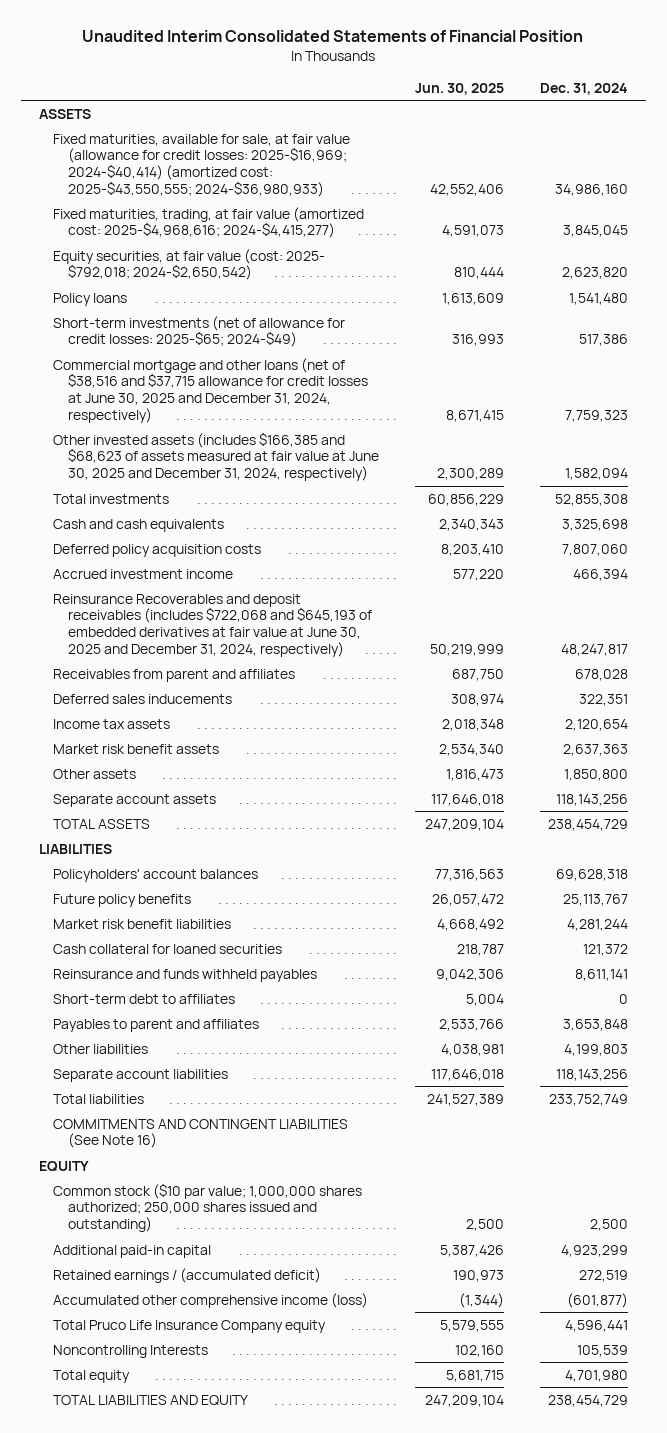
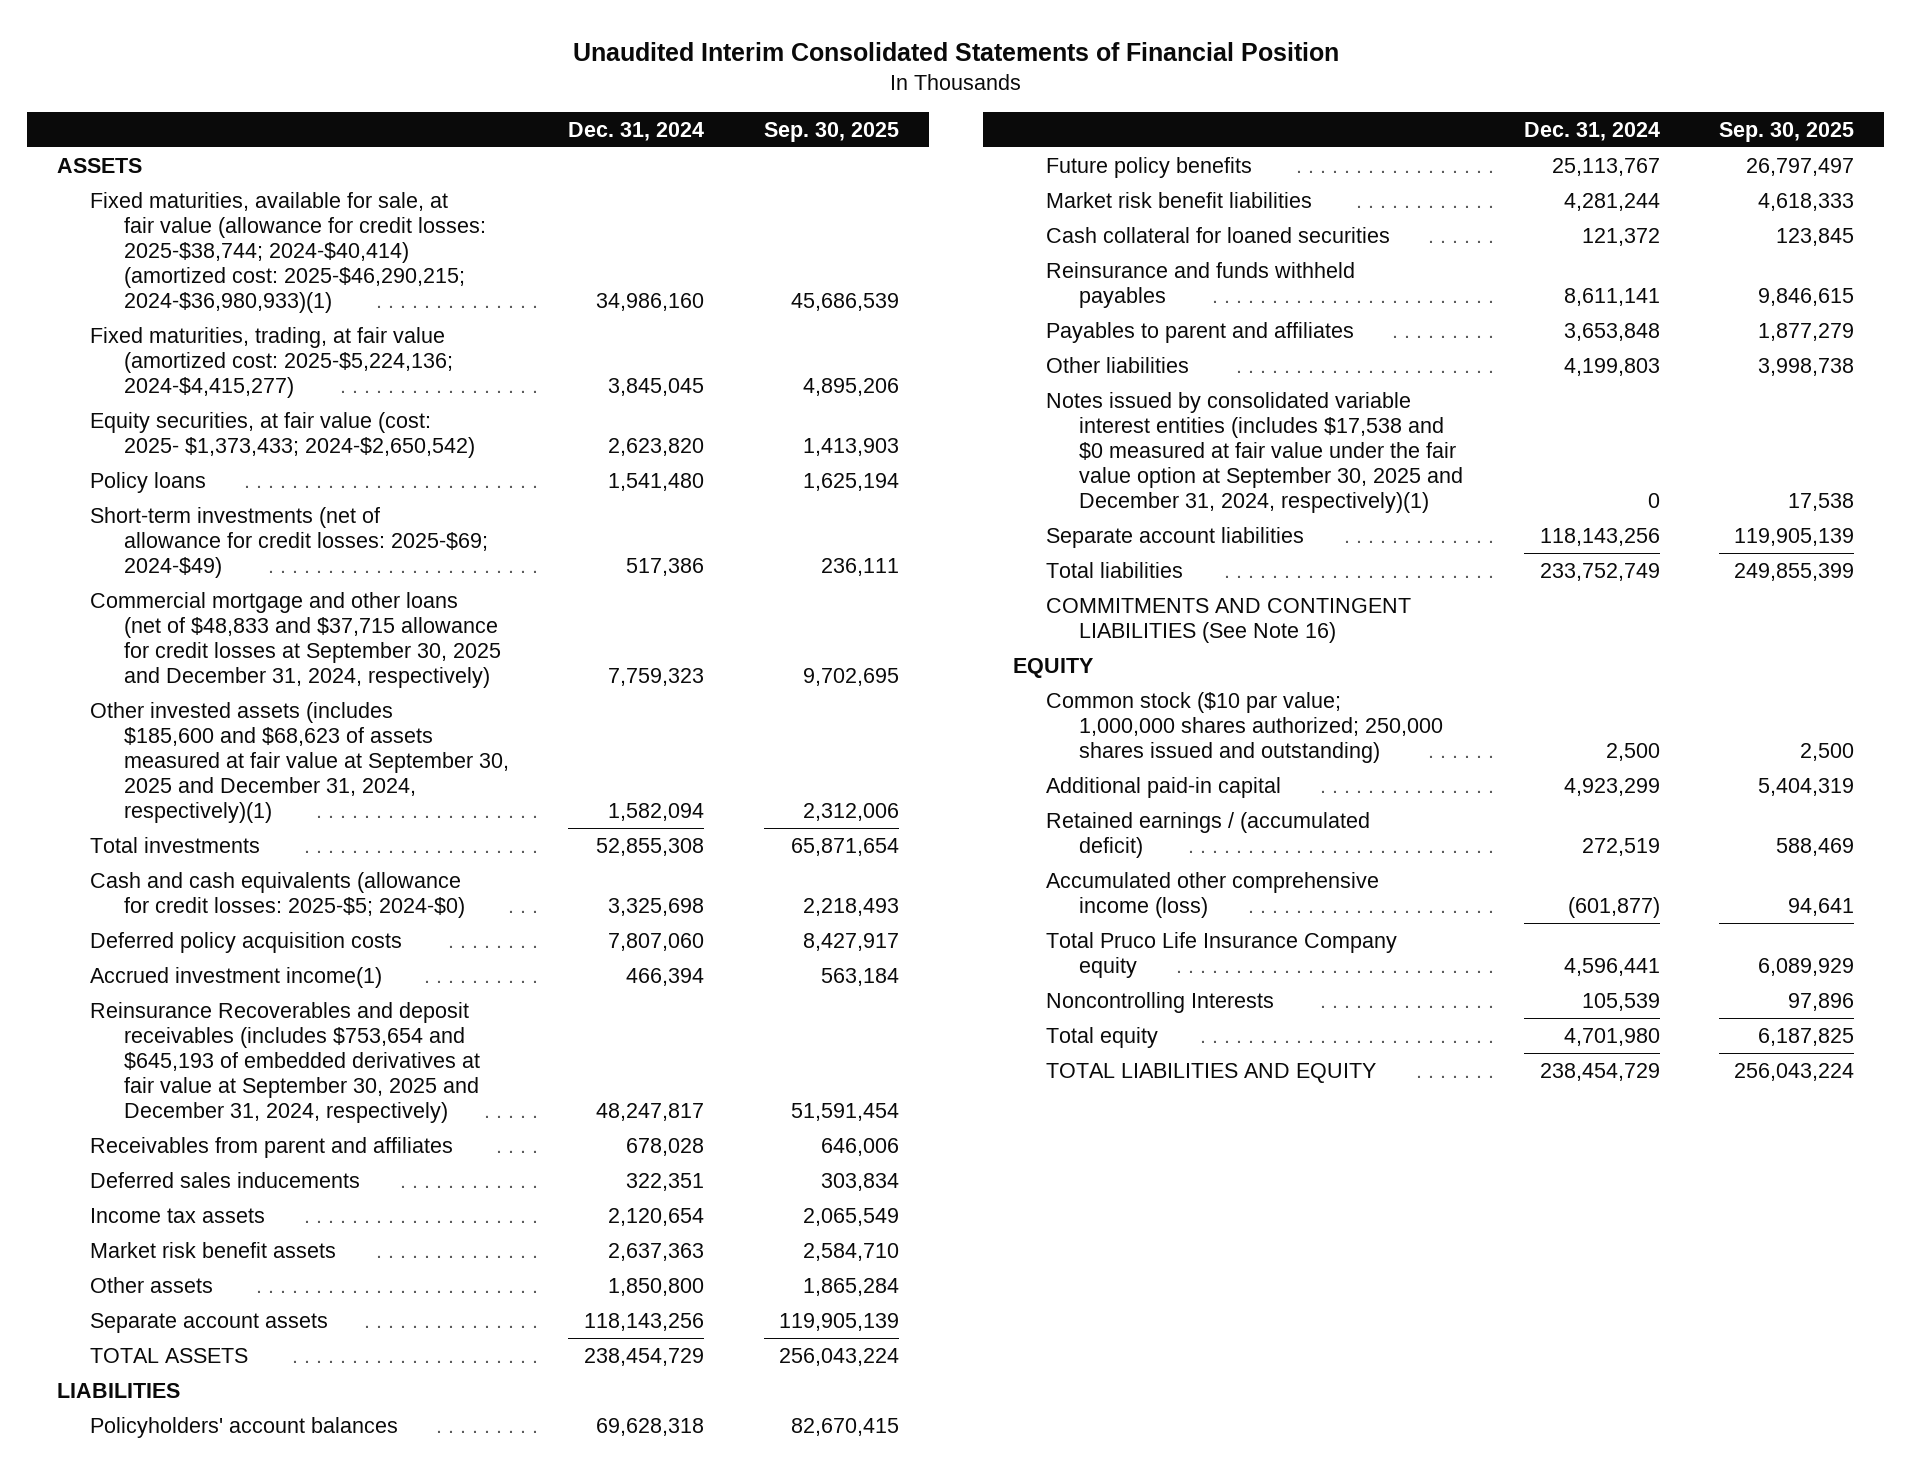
[414,82,504,95] Jun. 30, 2025 -> none
none -> [763,121,899,142] Sep. 30, 2025
[53,133,351,197] Fixed maturities, available for sale, at fair value (allowance for credit losses: 2025-$16,969; 2024-$40,414) (amortized cost: 2025-$43,550,555; 2024-$36,980,933) -> [90,191,486,314] Fixed maturities, available for sale, at fair value (allowance for credit losses: 2025-$38,744; 2024-$40,414) (amortized cost: 2025-$46,290,215; 2024-$36,980,933)(1)
[53,206,365,239] Fixed maturities, trading, at fair value (amortized cost: 2025-$4,968,616; 2024-$4,415,277) -> [90,326,453,399] Fixed maturities, trading, at fair value (amortized cost: 2025-$5,224,136; 2024-$4,415,277)
[53,248,326,281] Equity securities, at fair value (cost: 2025- $792,018; 2024-$2,650,542) -> [90,411,475,459] Equity securities, at fair value (cost: 2025- $1,373,433; 2024-$2,650,542)
[53,315,346,348] Short-term investments (net of allowance for credit losses: 2025-$65; 2024-$49) -> [90,506,488,579] Short-term investments (net of allowance for credit losses: 2025-$69; 2024-$49)
[53,357,368,423] Commercial mortgage and other loans (net of $38,516 and $37,715 allowance for credit losses at June 30, 2025 and December 31, 2024, respectively) -> [90,591,501,689] Commercial mortgage and other loans (net of $48,833 and $37,715 allowance for credit losses at September 30, 2025 and December 31, 2024, respectively)
[53,431,379,482] Other invested assets (includes $166,385 and $68,623 of assets measured at fair value at June 30, 2025 and December 31, 2024, respectively) -> [90,701,509,824] Other invested assets (includes $185,600 and $68,623 of assets measured at fair value at September 30, 2025 and December 31, 2024, respectively)(1)
[53,518,225,532] Cash and cash equivalents -> [90,871,465,919] Cash and cash equivalents (allowance for credit losses: 2025-$5; 2024-$0)
[53,568,234,579] Accrued investment income -> [90,966,383,988] Accrued investment income(1)
[53,593,372,657] Reinsurance Recoverables and deposit receivables (includes $722,068 and $645,193 of embedded derivatives at fair value at June 30, 2025 and December 31, 2024, respectively) -> [90,1001,480,1124] Reinsurance Recoverables and deposit receivables (includes $753,654 and $645,193 of embedded derivatives at fair value at September 30, 2025 and December 31, 2024, respectively)
[53,993,236,1004] Short-term debt to affiliates -> none
none -> [1045,391,1464,514] Notes issued by consolidated variable interest entities (includes $17,538 and $0 measured at fair value under the fair value option at September 30, 2025 and December 31, 2024, respectively)(1)

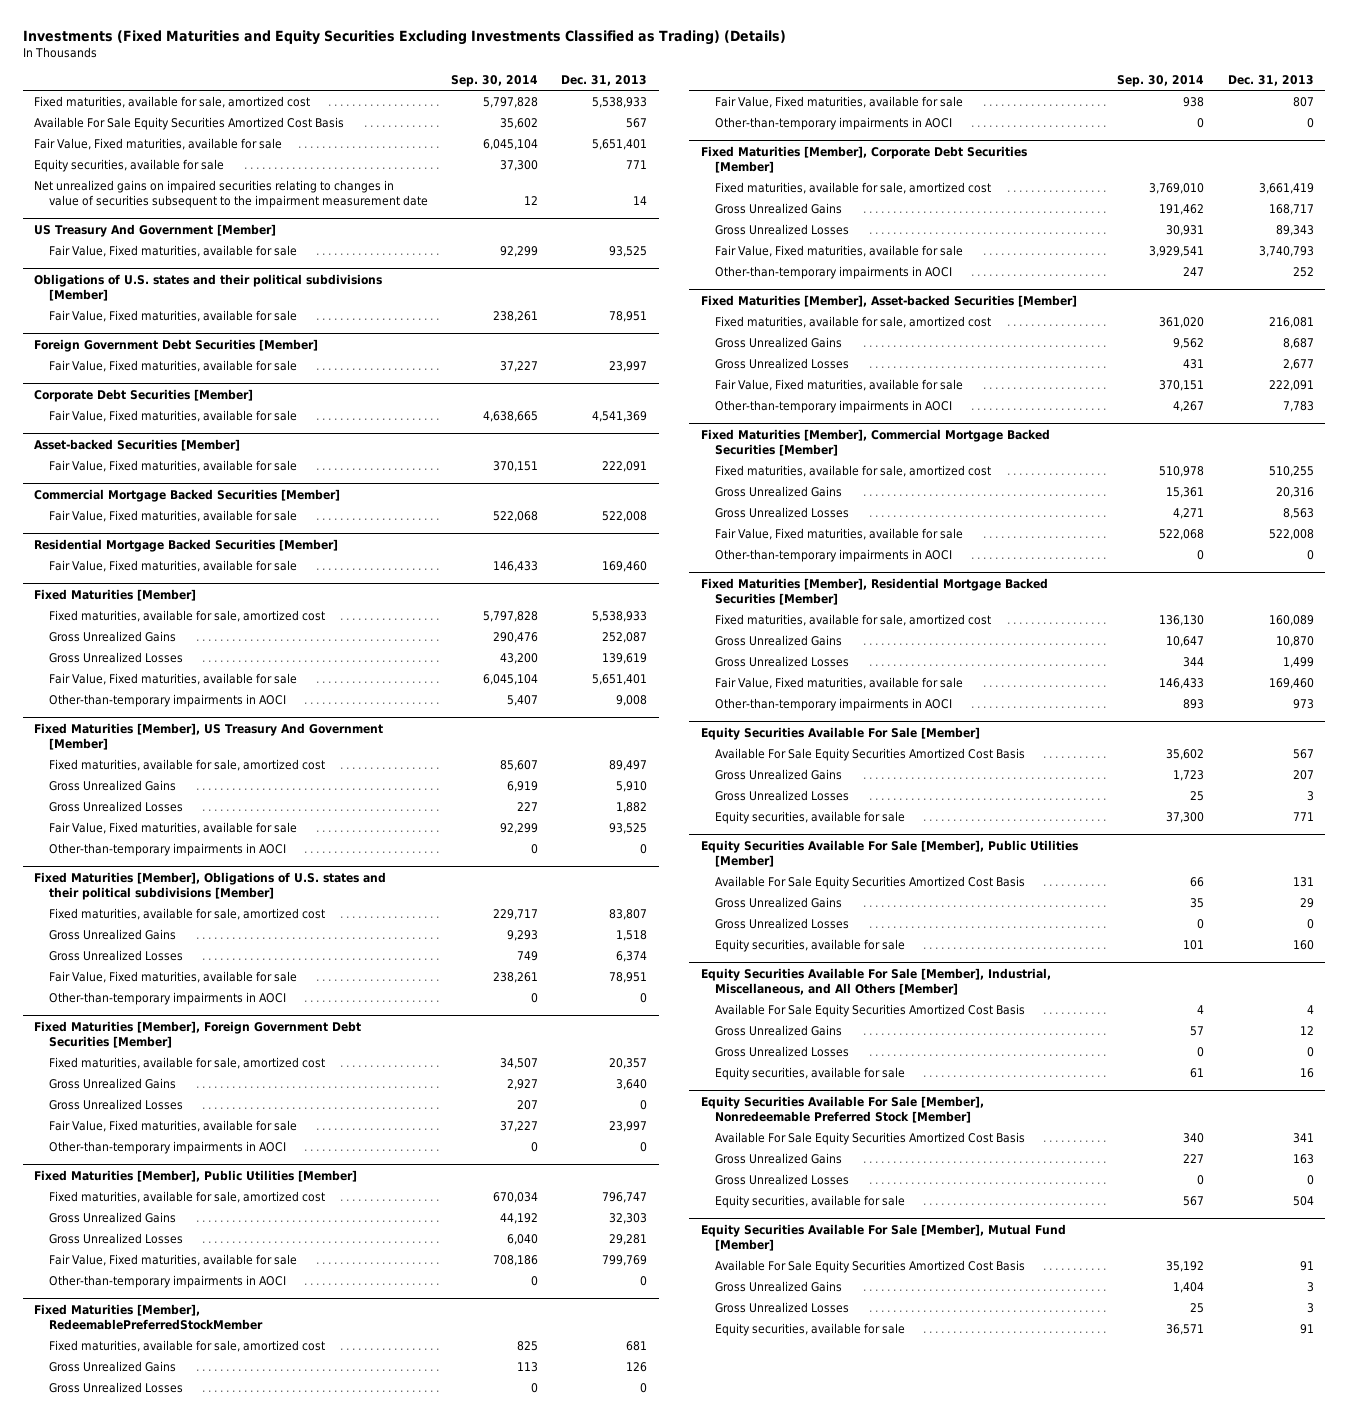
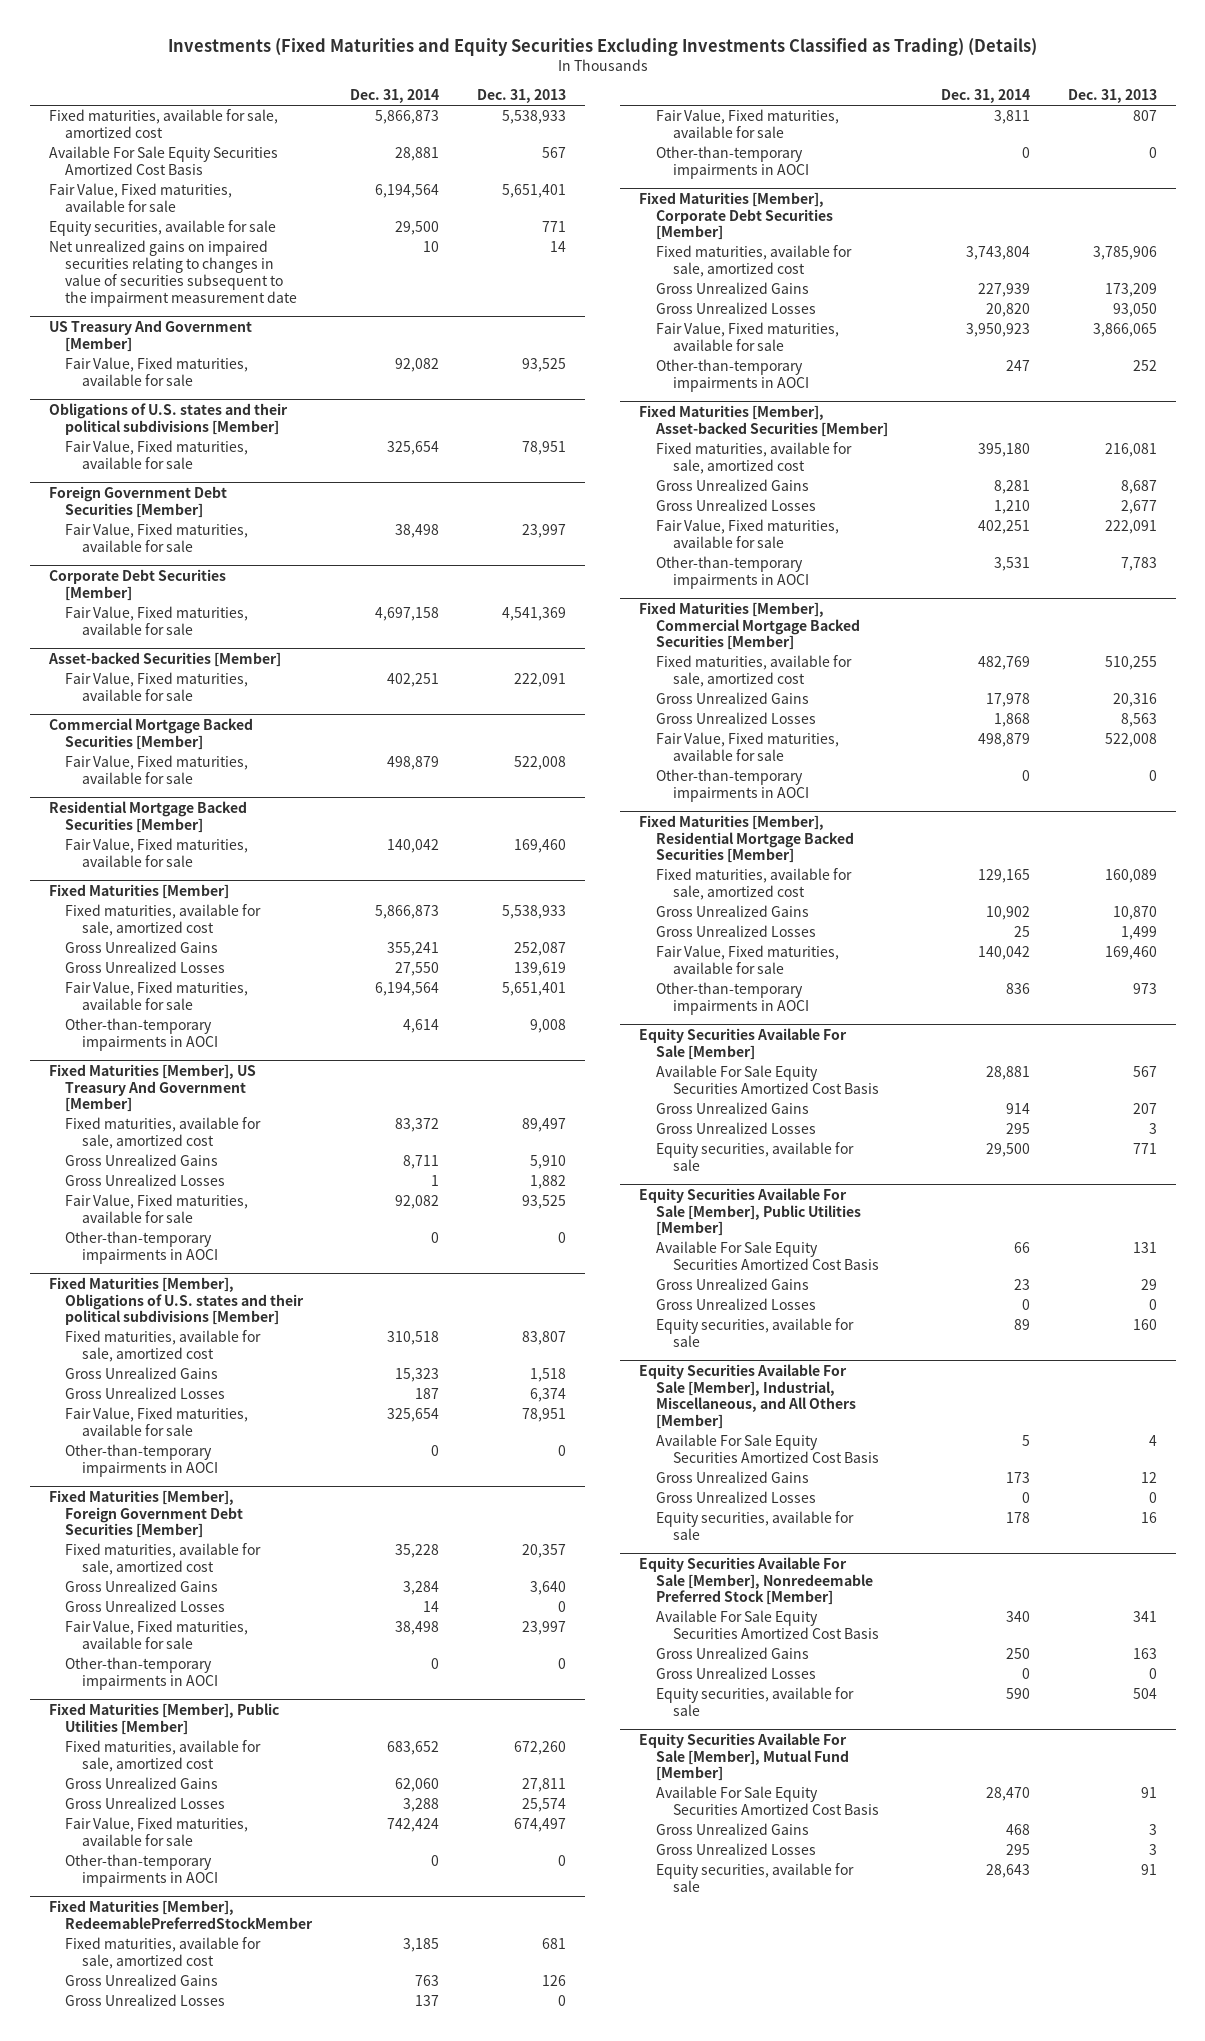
[451,75,539,88] Sep. 30, 2014 -> none
none -> [350,89,440,104] Dec. 31, 2014
[602,1191,648,1203] 796,747 -> [513,1741,566,1756] 672,260
[609,1212,648,1224] 32,303 -> [521,1778,566,1793] 27,811
[609,1233,648,1245] 29,281 -> [521,1798,566,1813] 25,574
[602,1254,648,1266] 799,769 -> [513,1818,566,1833] 674,497
[1258,182,1314,194] 3,661,419 -> [1092,246,1157,261] 3,785,906
[1268,203,1314,215] 168,717 -> [1104,283,1157,298] 173,209
[1275,224,1314,236] 89,343 -> [1112,303,1157,318] 93,050
[1258,245,1314,257] 3,740,793 -> [1092,323,1157,338] 3,866,065

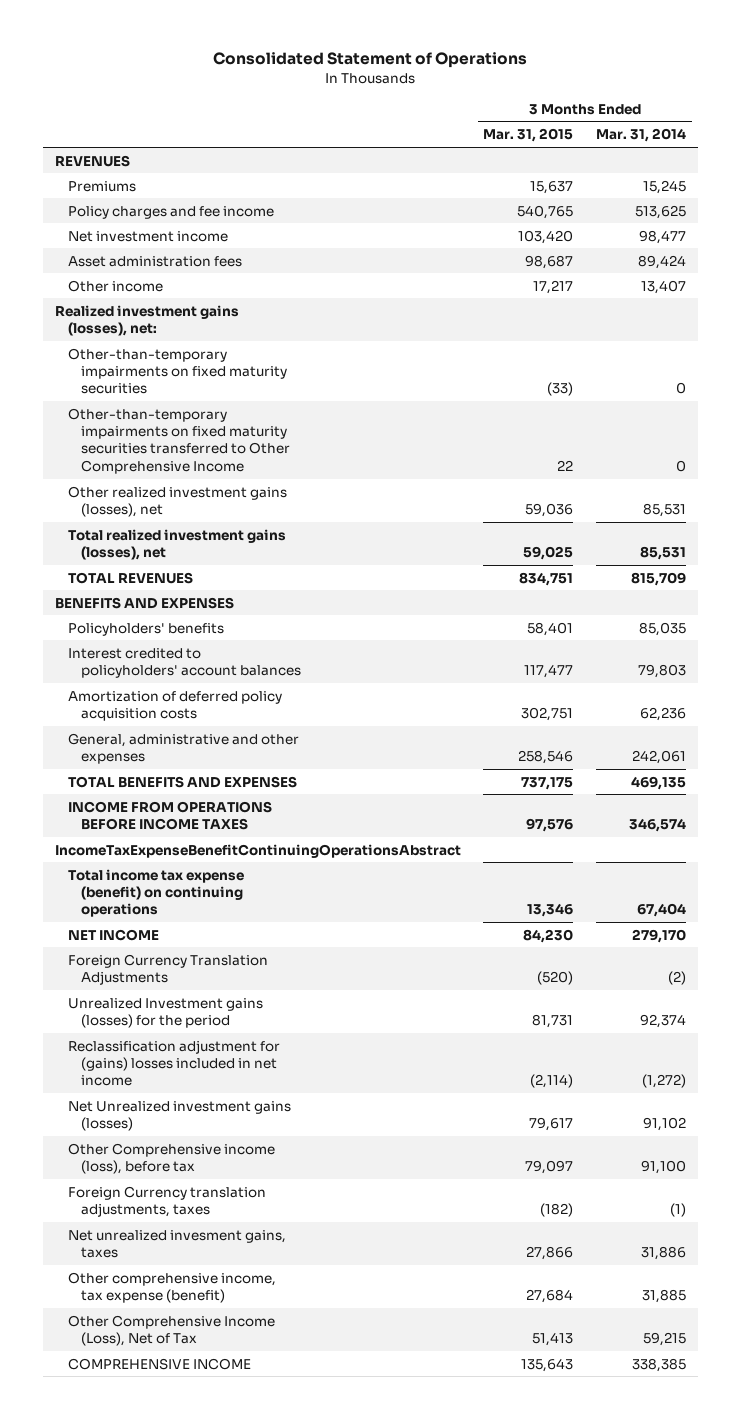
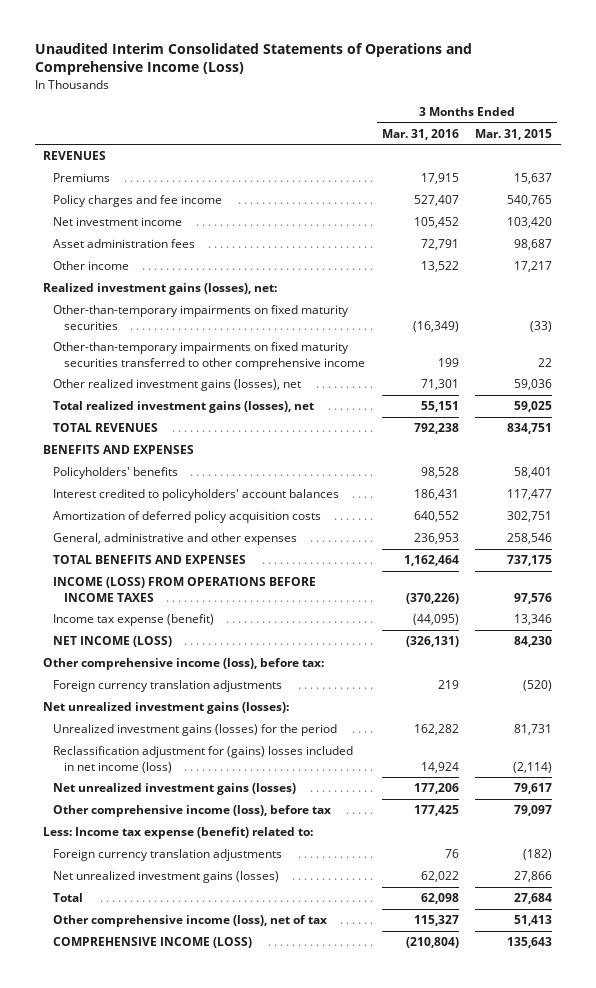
[213,52,528,69] Consolidated Statement of Operations -> [34,42,472,76] Unaudited Interim Consolidated Statements of Operations and Comprehensive Income (Loss)
[596,128,687,143] Mar. 31, 2014 -> none
none -> [381,128,459,140] Mar. 31, 2016
[67,407,291,474] Other-than-temporary impairments on fixed maturity securities transferred to Other Comprehensive Income -> [53,342,365,370] Other-than-temporary impairments on fixed maturity securities transferred to other comprehensive income
[54,843,461,858] IncomeTaxExpenseBenefitContinuingOperationsAbstract -> none
[67,800,272,831] INCOME FROM OPERATIONS BEFORE INCOME TAXES -> [53,577,317,602] INCOME (LOSS) FROM OPERATIONS BEFORE INCOME TAXES
[67,868,244,918] Total income tax expense (benefit) on continuing operations -> [53,614,215,627] Income tax expense (benefit)
[67,928,159,941] NET INCOME -> [53,636,173,648] NET INCOME (LOSS)
none -> [43,658,325,671] Other comprehensive income (loss), before tax:
[67,953,268,986] Foreign Currency Translation Adjustments -> [53,680,283,693] Foreign currency translation adjustments
none -> [43,702,290,715] Net unrealized investment gains (losses):
[67,997,263,1029] Unrealized Investment gains (losses) for the period -> [53,724,338,737] Unrealized investment gains (losses) for the period
[67,1039,280,1087] Reclassification adjustment for (gains) losses included in net income -> [53,746,354,773] Reclassification adjustment for (gains) losses included in net income (loss)
[67,1100,291,1132] Net Unrealized investment gains (losses) -> [53,783,297,796] Net unrealized investment gains (losses)
[67,1142,275,1175] Other Comprehensive income (loss), before tax -> [53,805,332,818] Other comprehensive income (loss), before tax
none -> [43,827,314,840] Less: Income tax expense (benefit) related to:
[67,1185,266,1218] Foreign Currency translation adjustments, taxes -> [53,849,283,862] Foreign currency translation adjustments
[67,1229,286,1259] Net unrealized invesment gains, taxes -> [53,871,280,884] Net unrealized investment gains (losses)
[67,1271,276,1304] Other comprehensive income, tax expense (benefit) -> [53,893,84,903] Total
[67,1314,275,1347] Other Comprehensive Income (Loss), Net of Tax -> [53,915,328,928] Other comprehensive income (loss), net of tax
[67,1357,251,1370] COMPREHENSIVE INCOME -> [53,937,253,949] COMPREHENSIVE INCOME (LOSS)

